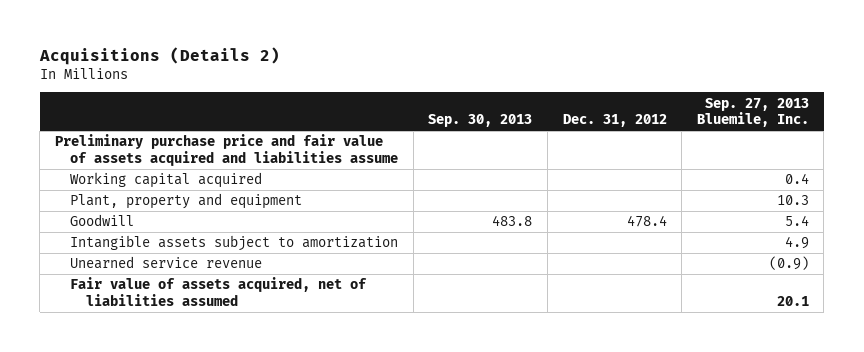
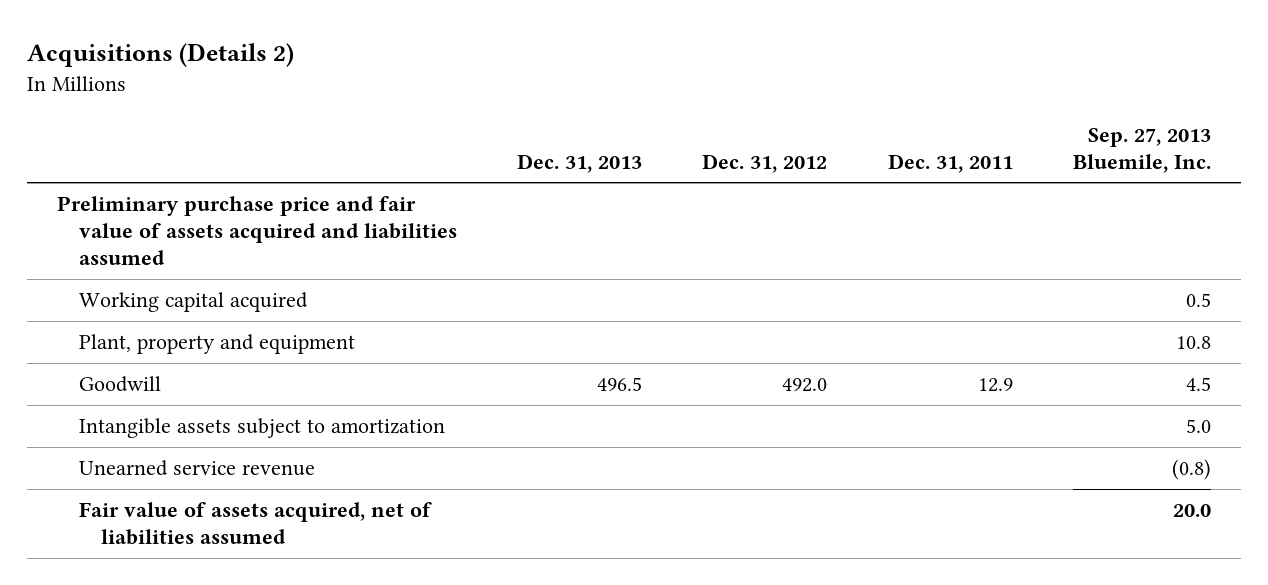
[428,114,533,128] Sep. 30, 2013 -> none
none -> [517,153,643,173] Dec. 31, 2013
none -> [887,153,1013,173] Dec. 31, 2011
[54,134,399,166] Preliminary purchase price and fair value of assets acquired and liabilities assume -> [56,196,458,266] Preliminary purchase price and fair value of assets acquired and liabilities assumed
[784,173,809,185] 0.4 -> [1185,293,1211,308] 0.5
[776,195,809,206] 10.3 -> [1175,336,1211,350] 10.8
[626,215,667,228] 478.4 -> [782,378,828,393] 492.0
[784,215,809,227] 5.4 -> [1185,377,1211,392] 4.5
[784,236,809,250] 4.9 -> [1185,419,1211,434] 5.0
[768,256,809,271] (0.9) -> [1171,459,1211,481] (0.8)
[776,295,809,306] 20.1 -> [1172,504,1211,518] 20.0

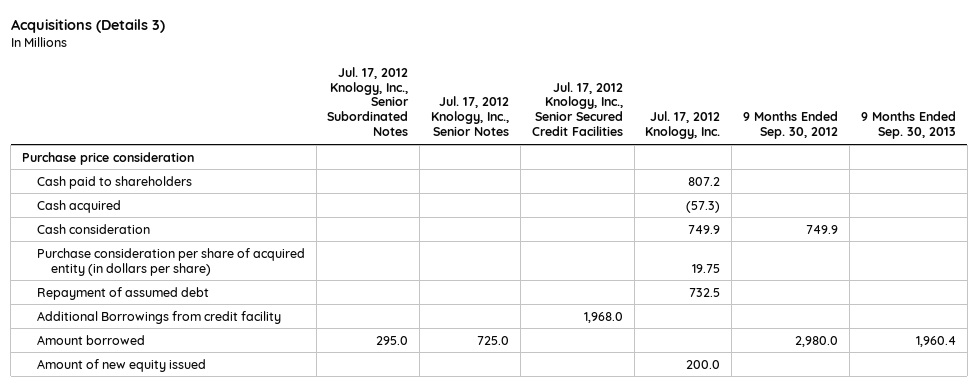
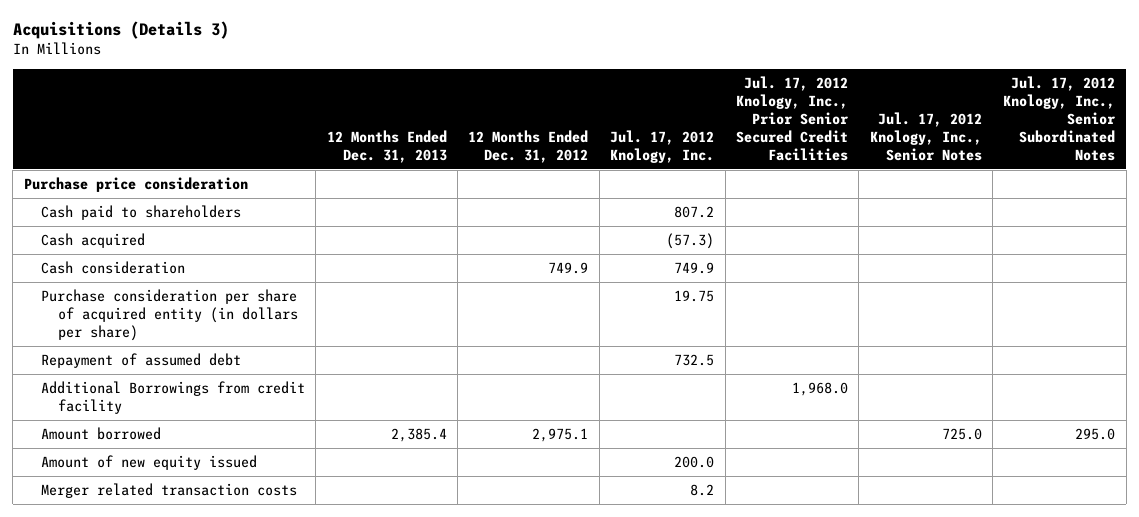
[531,81,623,137] Jul. 17, 2012 Knology, Inc., Senior Secured Credit Facilities -> none
[743,111,839,140] 9 Months Ended Sep. 30, 2012 -> none
[860,111,956,140] 9 Months Ended Sep. 30, 2013 -> none
none -> [326,129,447,163] 12 Months Ended Dec. 31, 2013
none -> [468,129,589,163] 12 Months Ended Dec. 31, 2012
none -> [735,75,849,161] Jul. 17, 2012 Knology, Inc., Prior Senior Secured Credit Facilities
none -> [41,483,298,499] Merger related transaction costs

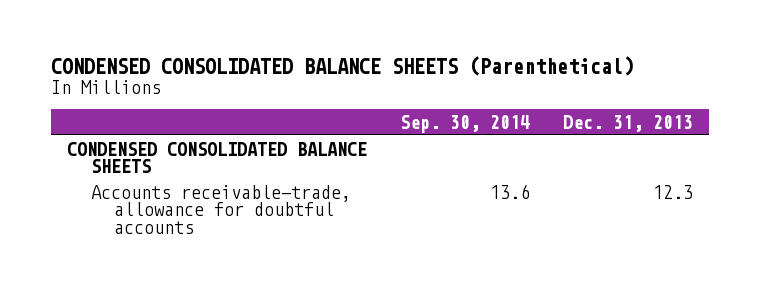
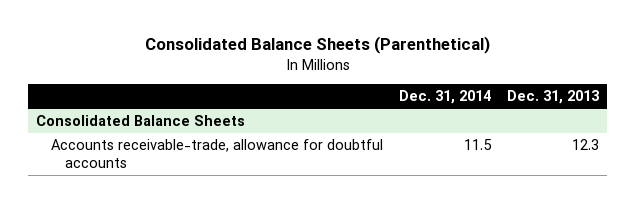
[50,55,634,76] CONDENSED CONSOLIDATED BALANCE SHEETS (Parenthetical) -> [144,36,490,55] Consolidated Balance Sheets (Parenthetical)
[399,114,530,133] Sep. 30, 2014 -> none
none -> [398,90,491,105] Dec. 31, 2014
[67,141,368,174] CONDENSED CONSOLIDATED BALANCE SHEETS -> [36,115,246,127] Consolidated Balance Sheets

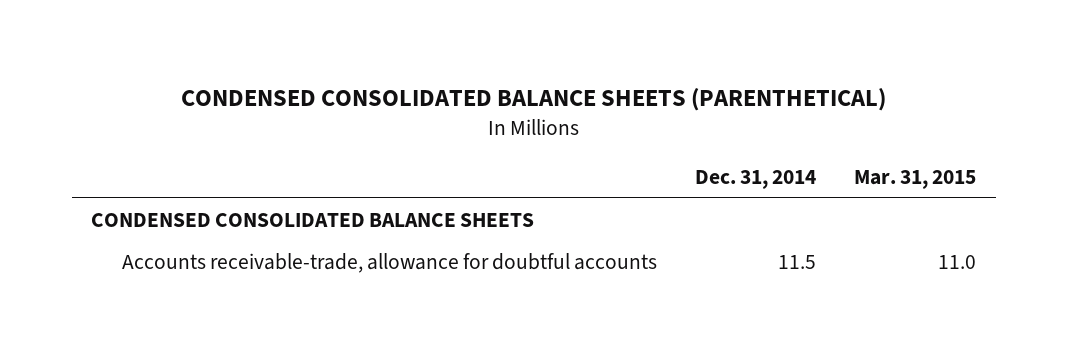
[144,36,490,55] Consolidated Balance Sheets (Parenthetical) -> [180,87,886,111] CONDENSED CONSOLIDATED BALANCE SHEETS (PARENTHETICAL)
[507,90,600,105] Dec. 31, 2013 -> none
none -> [854,170,977,190] Mar. 31, 2015
[36,115,246,127] Consolidated Balance Sheets -> [91,213,535,228] CONDENSED CONSOLIDATED BALANCE SHEETS

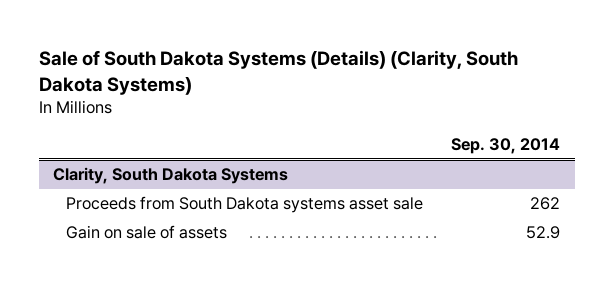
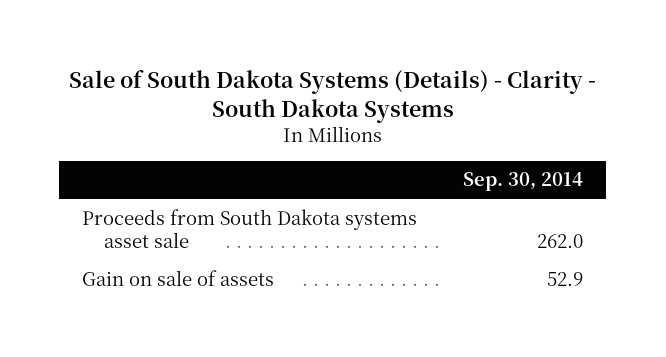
[38,49,518,95] Sale of South Dakota Systems (Details) (Clarity, South Dakota Systems) -> [68,70,596,123] Sale of South Dakota Systems (Details) - Clarity - South Dakota Systems
[53,167,289,185] Clarity, South Dakota Systems -> none
[530,197,561,211] 262 -> [537,233,584,248] 262.0

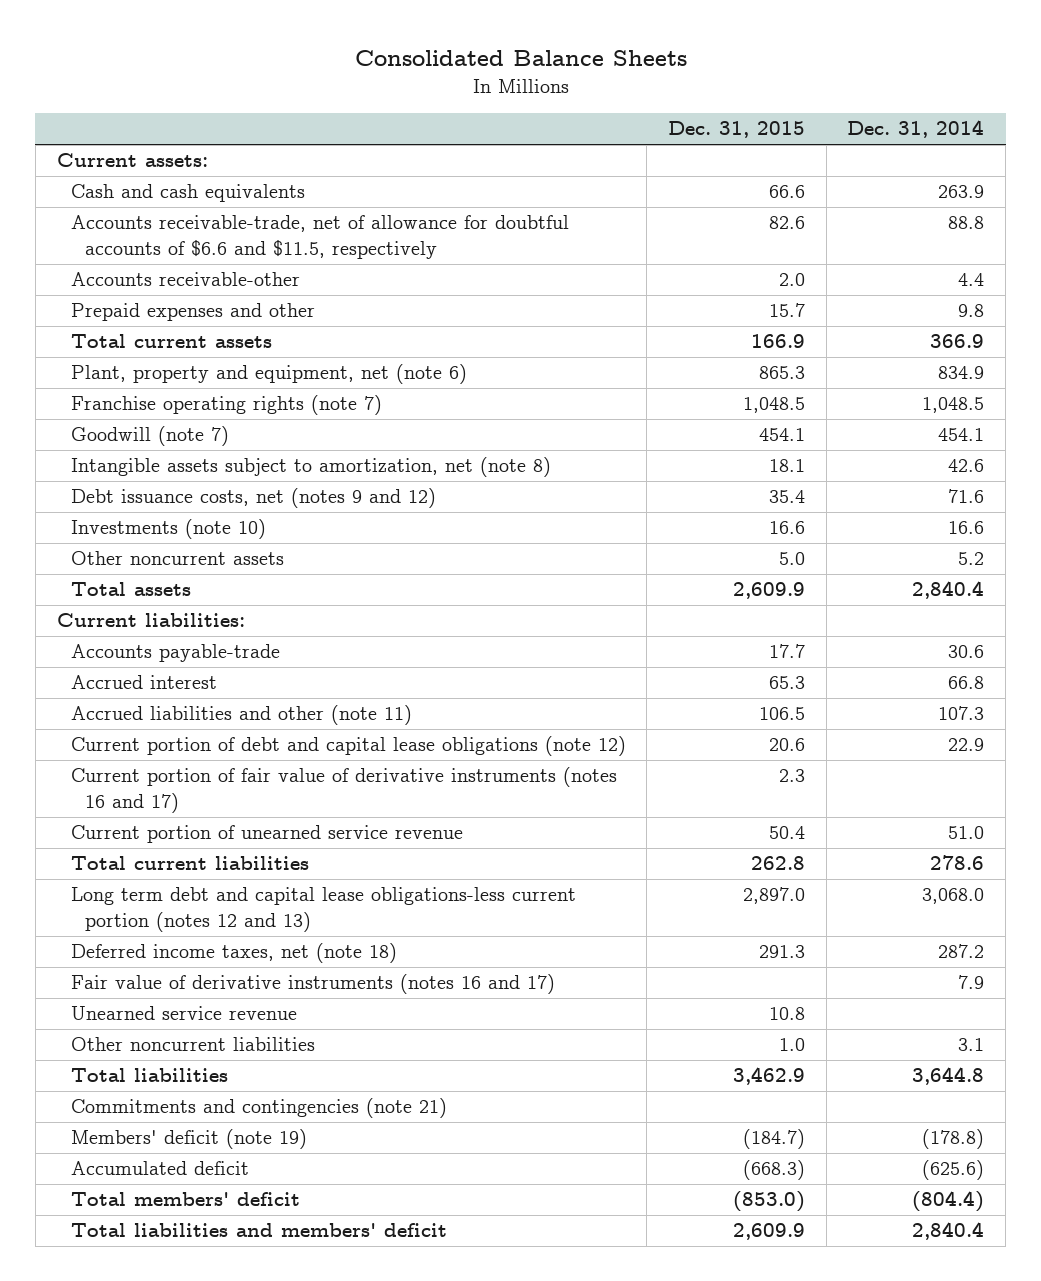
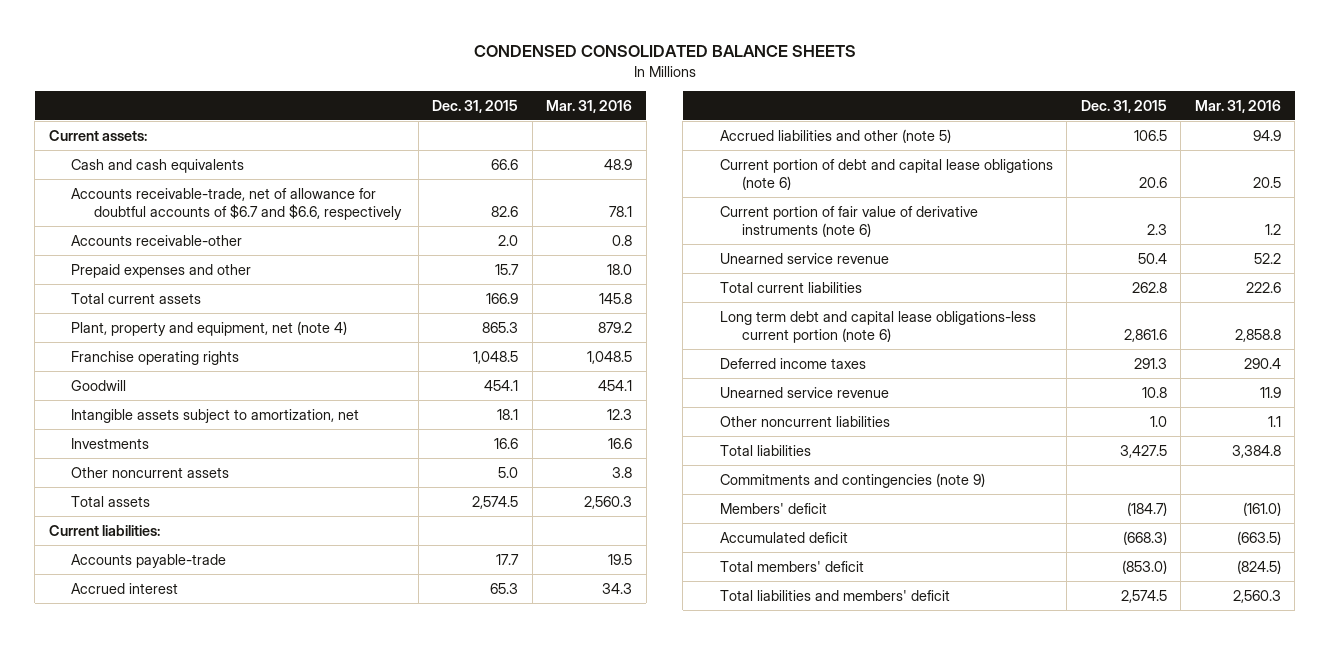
[354,50,687,67] Consolidated Balance Sheets -> [473,44,856,57] CONDENSED CONSOLIDATED BALANCE SHEETS
[847,120,985,139] Dec. 31, 2014 -> none
none -> [546,99,633,113] Mar. 31, 2016
[70,215,569,259] Accounts receivable-trade, net of allowance for doubtful accounts of $6.6 and $11.5, respectively -> [71,187,403,220] Accounts receivable-trade, net of allowance for doubtful accounts of $6.7 and $6.6, respectively
[70,488,436,509] Debt issuance costs, net (notes 9 and 12) -> none
[70,364,467,385] Plant, property and equipment, net (note 6) -> [71,320,348,336] Plant, property and equipment, net (note 4)
[70,395,382,416] Franchise operating rights (note 7) -> [71,350,240,365] Franchise operating rights
[70,426,229,447] Goodwill (note 7) -> [71,379,127,391] Goodwill
[70,457,551,478] Intangible assets subject to amortization, net (note 8) -> [71,408,360,423] Intangible assets subject to amortization, net
[70,519,266,540] Investments (note 10) -> [71,437,150,449] Investments
[733,582,806,600] 2,609.9 -> [472,495,519,509] 2,574.5
[70,705,412,726] Accrued liabilities and other (note 11) -> [719,128,951,143] Accrued liabilities and other (note 5)
[70,736,626,757] Current portion of debt and capital lease obligations (note 12) -> [719,158,1053,190] Current portion of debt and capital lease obligations (note 6)
[70,767,617,813] Current portion of fair value of derivative instruments (notes 16 and 17) -> [719,205,978,237] Current portion of fair value of derivative instruments (note 6)
[70,825,463,844] Current portion of unearned service revenue -> [719,252,889,264] Unearned service revenue
[70,974,555,995] Fair value of derivative instruments (notes 16 and 17) -> none
[70,887,576,932] Long term debt and capital lease obligations-less current portion (notes 12 and 13) -> [719,310,1036,343] Long term debt and capital lease obligations-less current portion (note 6)
[743,887,806,905] 2,897.0 -> [1123,328,1167,342] 2,861.6
[70,943,397,964] Deferred income taxes, net (note 18) -> [719,357,866,369] Deferred income taxes
[733,1067,806,1086] 3,462.9 -> [1119,444,1167,458] 3,427.5
[70,1098,447,1119] Commitments and contingencies (note 21) -> [719,472,985,488] Commitments and contingencies (note 9)
[70,1129,307,1150] Members' deficit (note 19) -> [719,502,827,514] Members' deficit
[733,1223,806,1241] 2,609.9 -> [1120,589,1167,603] 2,574.5

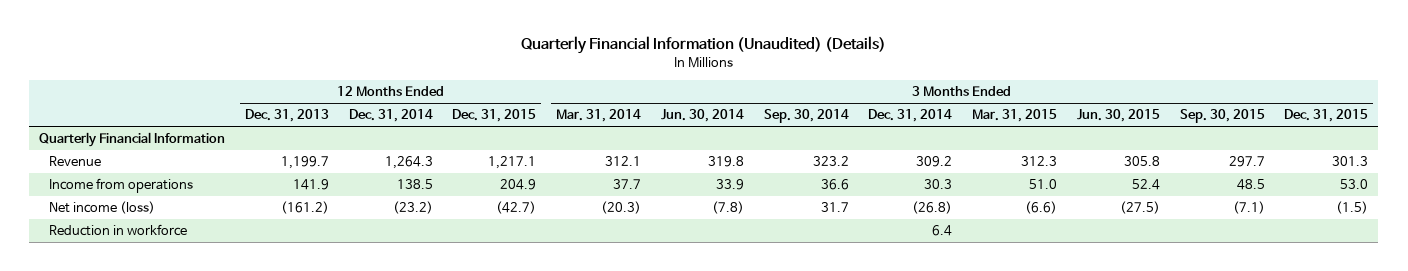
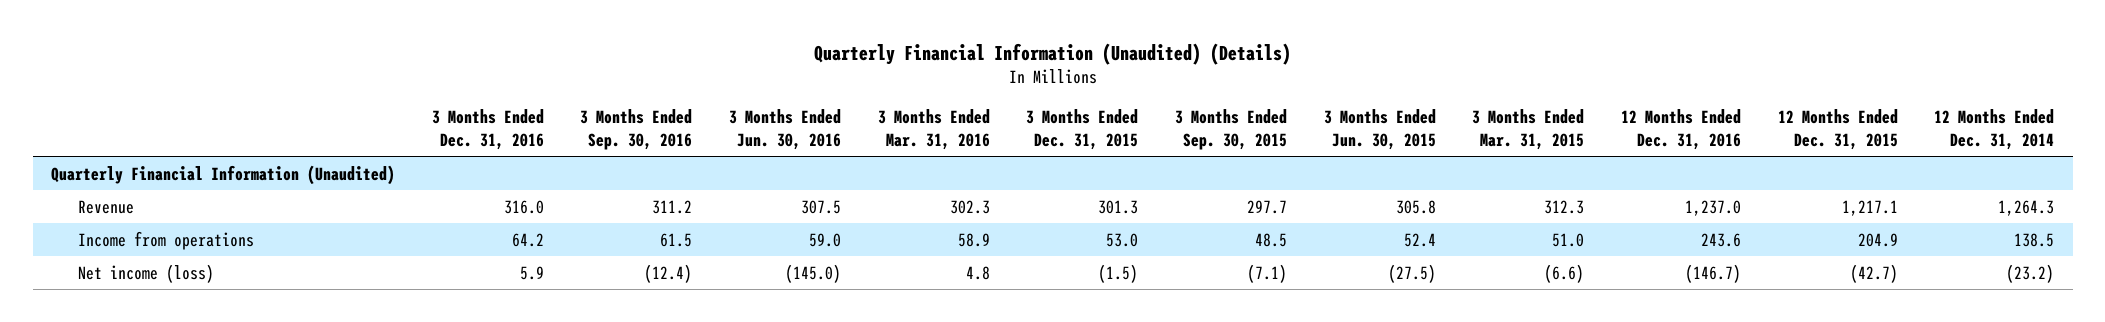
[244,109,329,123] Dec. 31, 2013 -> none
[556,109,642,123] Mar. 31, 2014 -> none
[660,109,744,123] Jun. 30, 2014 -> none
[763,109,849,124] Sep. 30, 2014 -> none
[868,109,953,123] Dec. 31, 2014 -> none
none -> [431,109,544,150] 3 Months Ended Dec. 31, 2016
none -> [580,109,693,150] 3 Months Ended Sep. 30, 2016
none -> [728,109,841,150] 3 Months Ended Jun. 30, 2016
none -> [877,109,990,150] 3 Months Ended Mar. 31, 2016
none -> [1620,109,1741,150] 12 Months Ended Dec. 31, 2016
[39,132,226,148] Quarterly Financial Information -> [50,164,395,185] Quarterly Financial Information (Unaudited)
[48,224,187,237] Reduction in workforce -> none

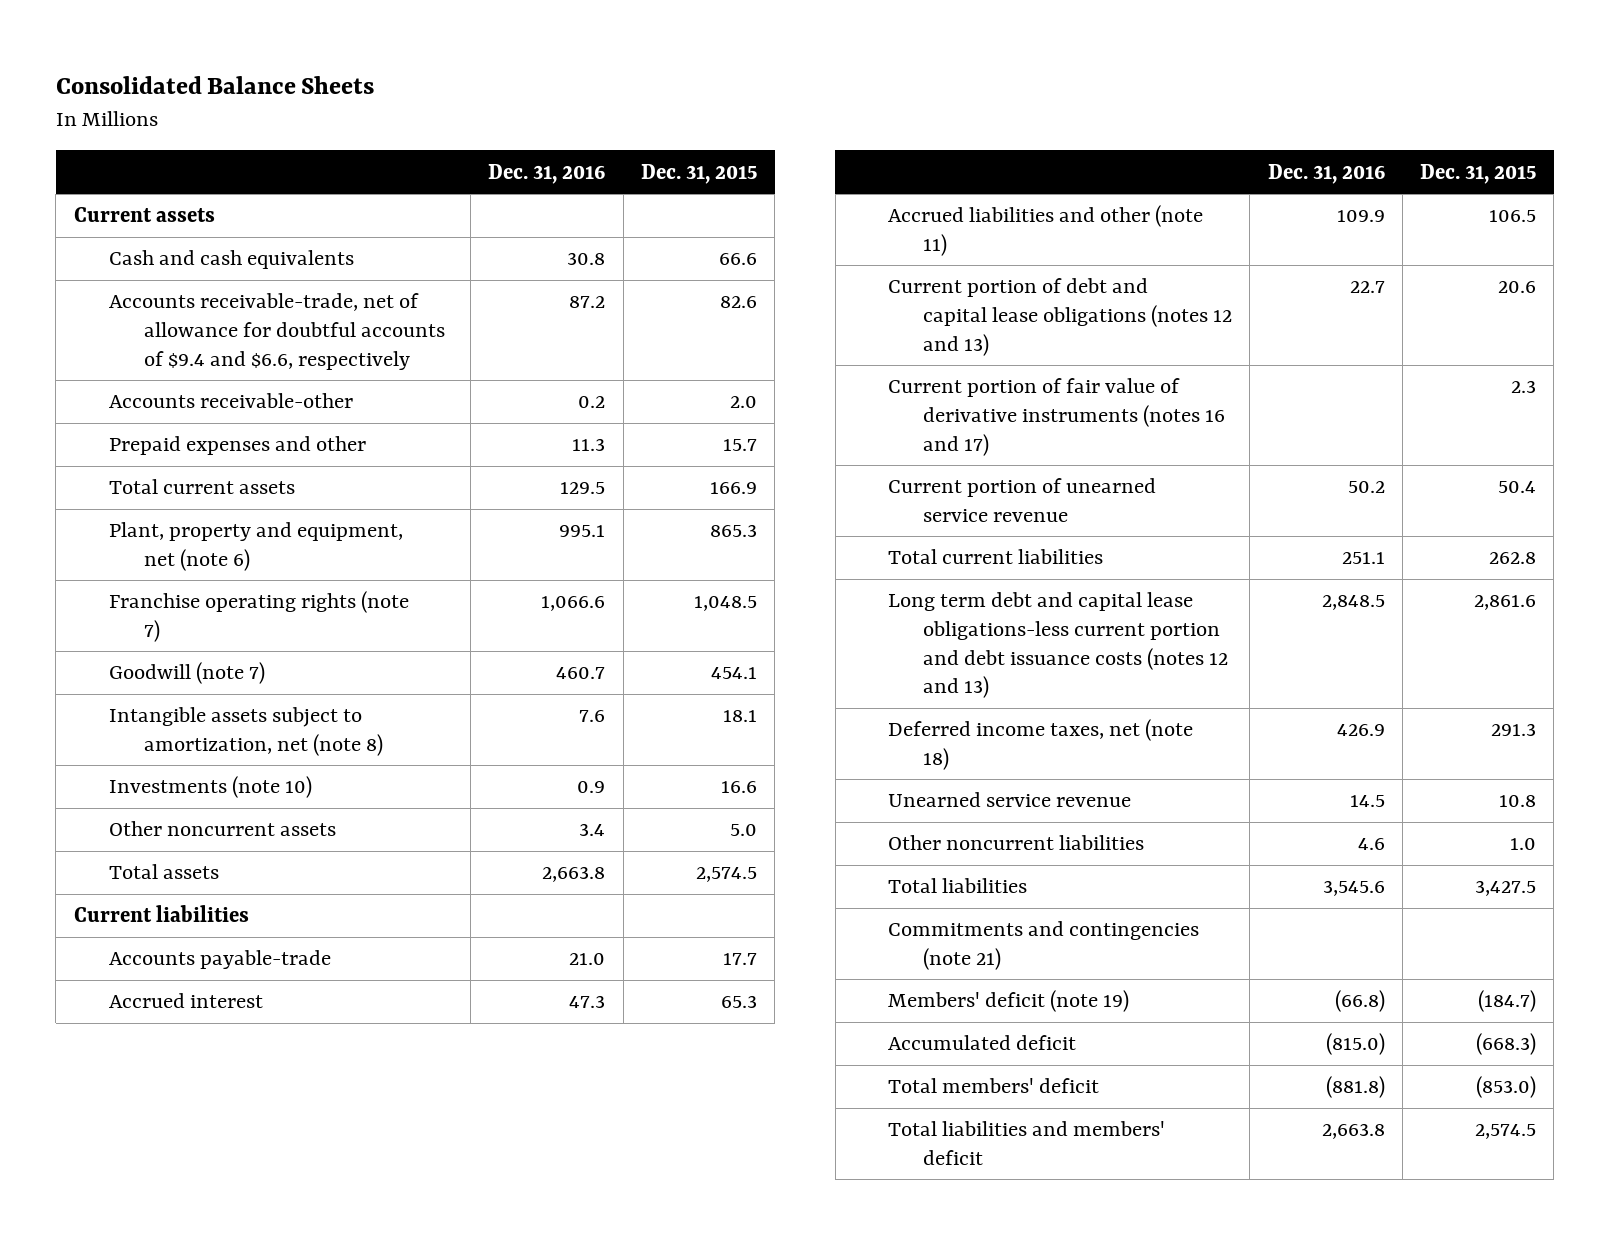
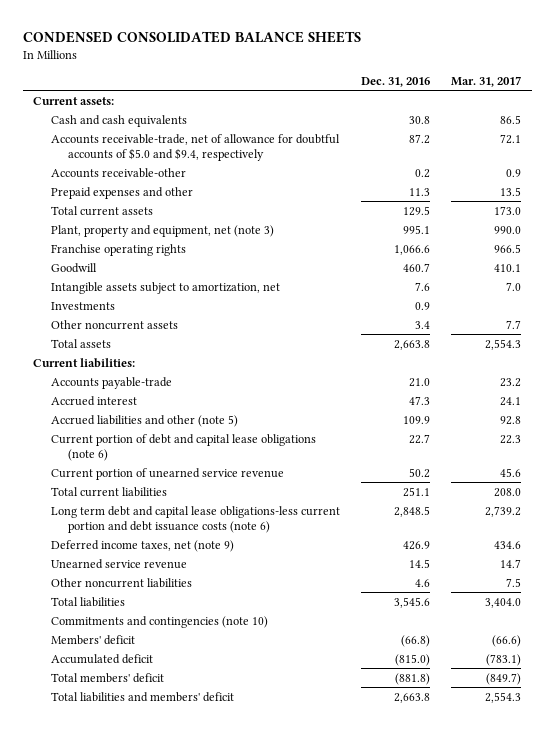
[55,75,374,94] Consolidated Balance Sheets -> [22,31,361,44] CONDENSED CONSOLIDATED BALANCE SHEETS
[640,163,757,184] Dec. 31, 2015 -> none
none -> [451,75,522,87] Mar. 31, 2017
[73,207,215,223] Current assets -> [33,96,115,105] Current assets:
[108,293,445,370] Accounts receivable-trade, net of allowance for doubtful accounts of $9.4 and $6.6, respectively -> [50,133,340,161] Accounts receivable-trade, net of allowance for doubtful accounts of $5.0 and $9.4, respectively
[108,522,403,571] Plant, property and equipment, net (note 6) -> [50,224,274,237] Plant, property and equipment, net (note 3)
[108,591,409,642] Franchise operating rights (note 7) -> [50,243,186,256] Franchise operating rights
[108,662,265,685] Goodwill (note 7) -> [50,262,97,273] Goodwill
[108,707,383,756] Intangible assets subject to amortization, net (note 8) -> [50,281,280,294] Intangible assets subject to amortization, net
[108,776,312,799] Investments (note 10) -> [50,301,115,310] Investments
[73,905,249,923] Current liabilities -> [33,357,136,368] Current liabilities:
[887,378,1226,456] Current portion of fair value of derivative instruments (notes 16 and 17) -> none
[887,205,1203,256] Accrued liabilities and other (note 11) -> [50,414,238,427] Accrued liabilities and other (note 5)
[887,278,1233,356] Current portion of debt and capital lease obligations (notes 12 and 13) -> [50,433,316,461] Current portion of debt and capital lease obligations (note 6)
[887,592,1229,699] Long term debt and capital lease obligations-less current portion and debt issuance costs (notes 12 and 13) -> [50,505,340,533] Long term debt and capital lease obligations-less current portion and debt issuance costs (note 6)
[887,719,1193,770] Deferred income taxes, net (note 18) -> [50,539,234,552] Deferred income taxes, net (note 9)
[887,921,1199,970] Commitments and contingencies (note 21) -> [50,615,268,628] Commitments and contingencies (note 10)
[887,990,1129,1013] Members' deficit (note 19) -> [50,634,135,645] Members' deficit

